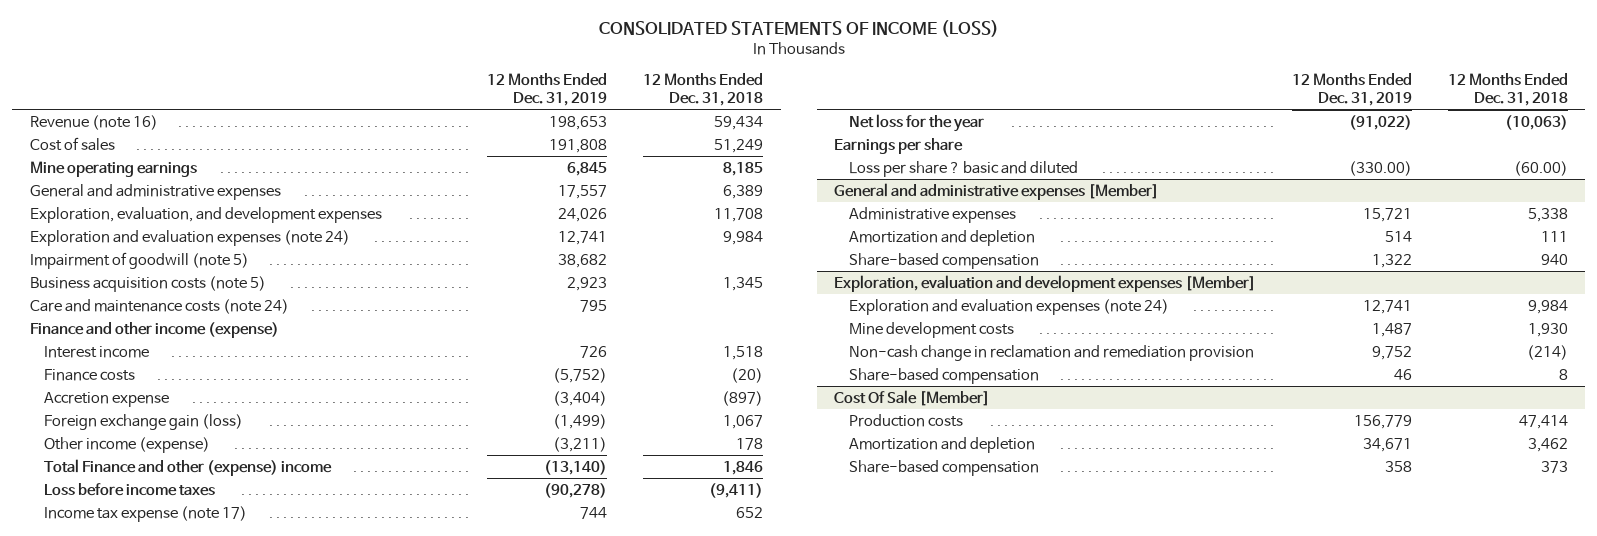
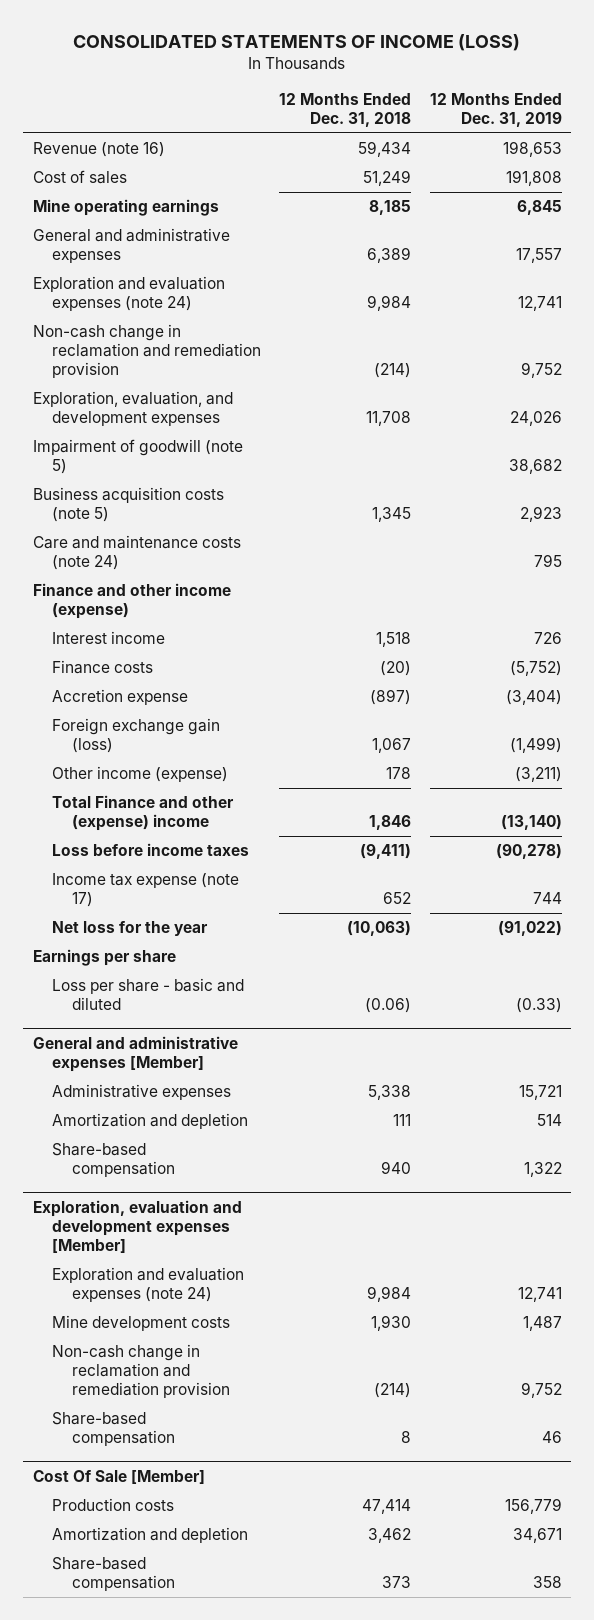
none -> [32,324,262,379] Non-cash change in reclamation and remediation provision
[29,206,382,223] Exploration, evaluation, and development expenses -> [32,391,233,427] Exploration, evaluation, and development expenses
[848,160,1078,177] Loss per share ? basic and diluted -> [52,978,245,1011] Loss per share - basic and diluted
[1349,160,1413,176] (330.00) -> [515,998,562,1014] (0.33)
[1513,160,1568,176] (60.00) -> [365,998,412,1014] (0.06)

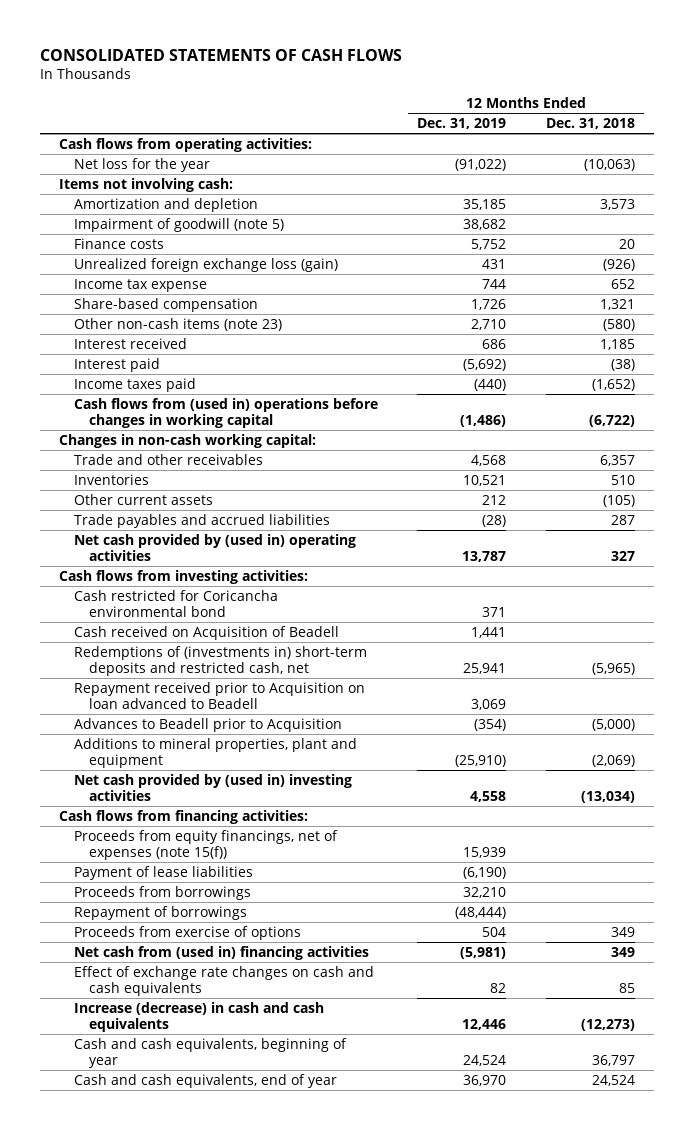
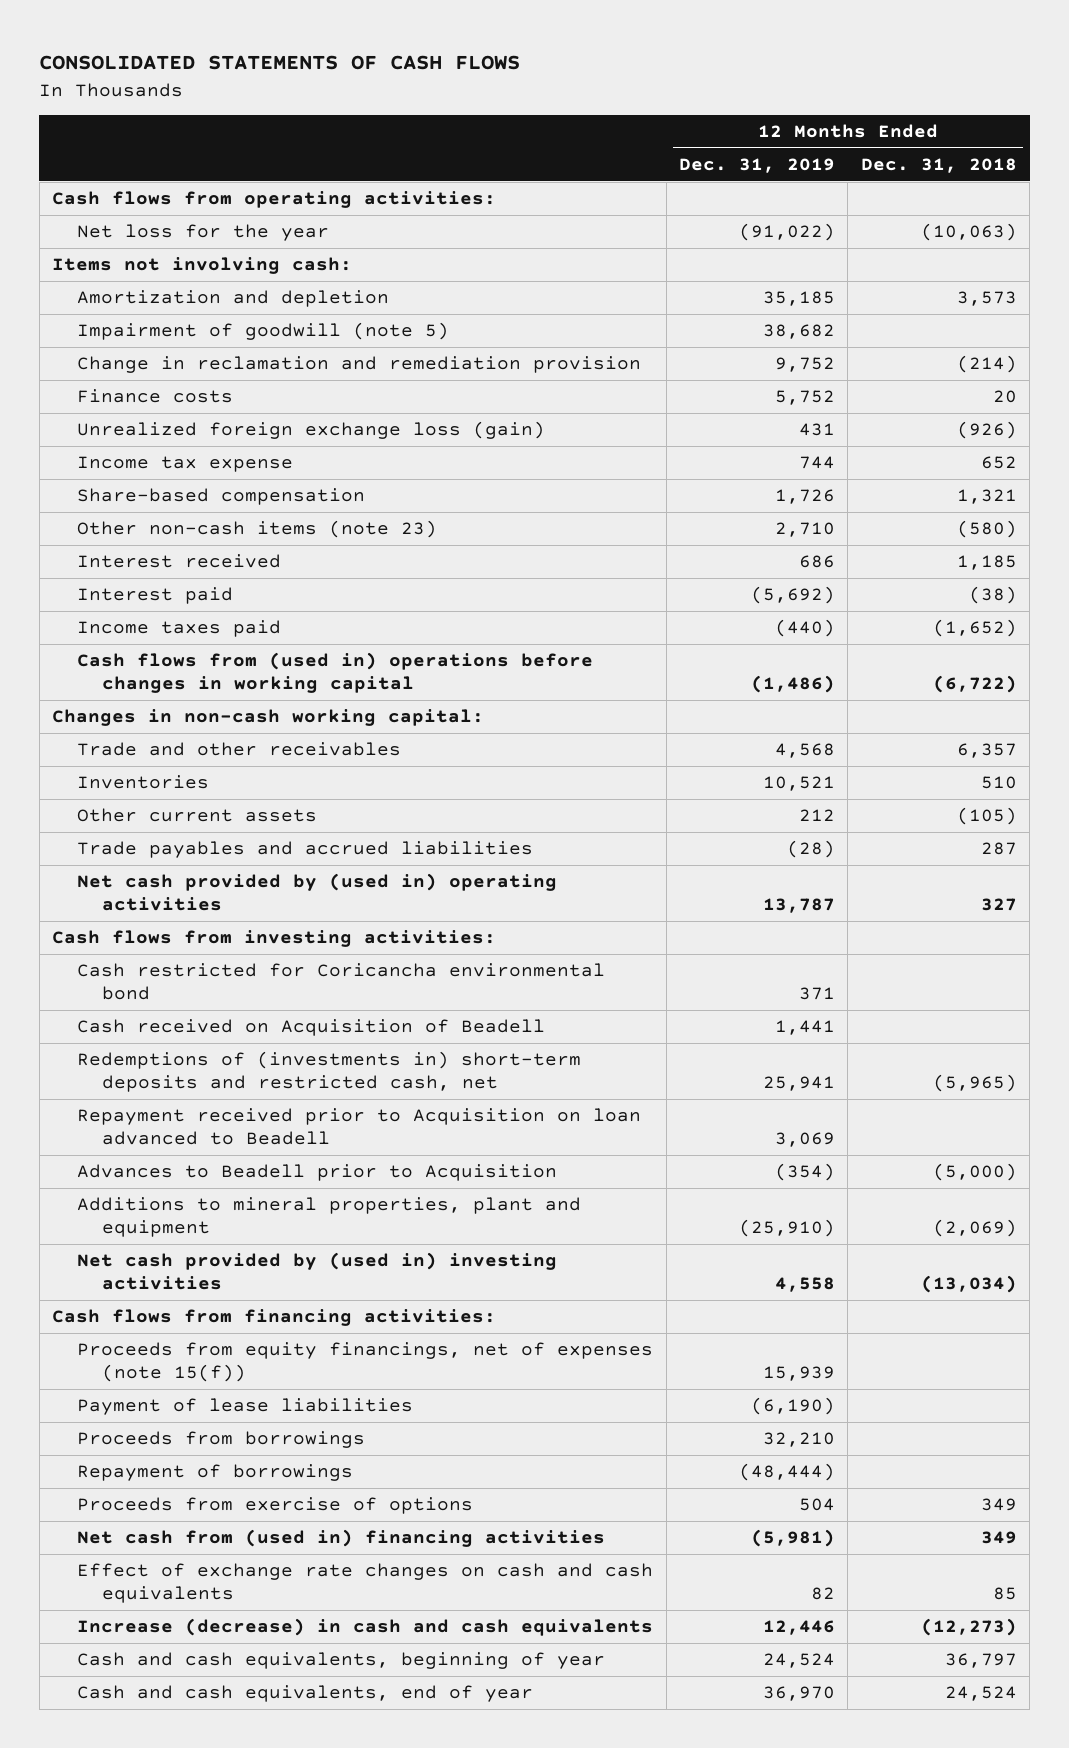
none -> [77,356,642,374] Change in reclamation and remediation provision

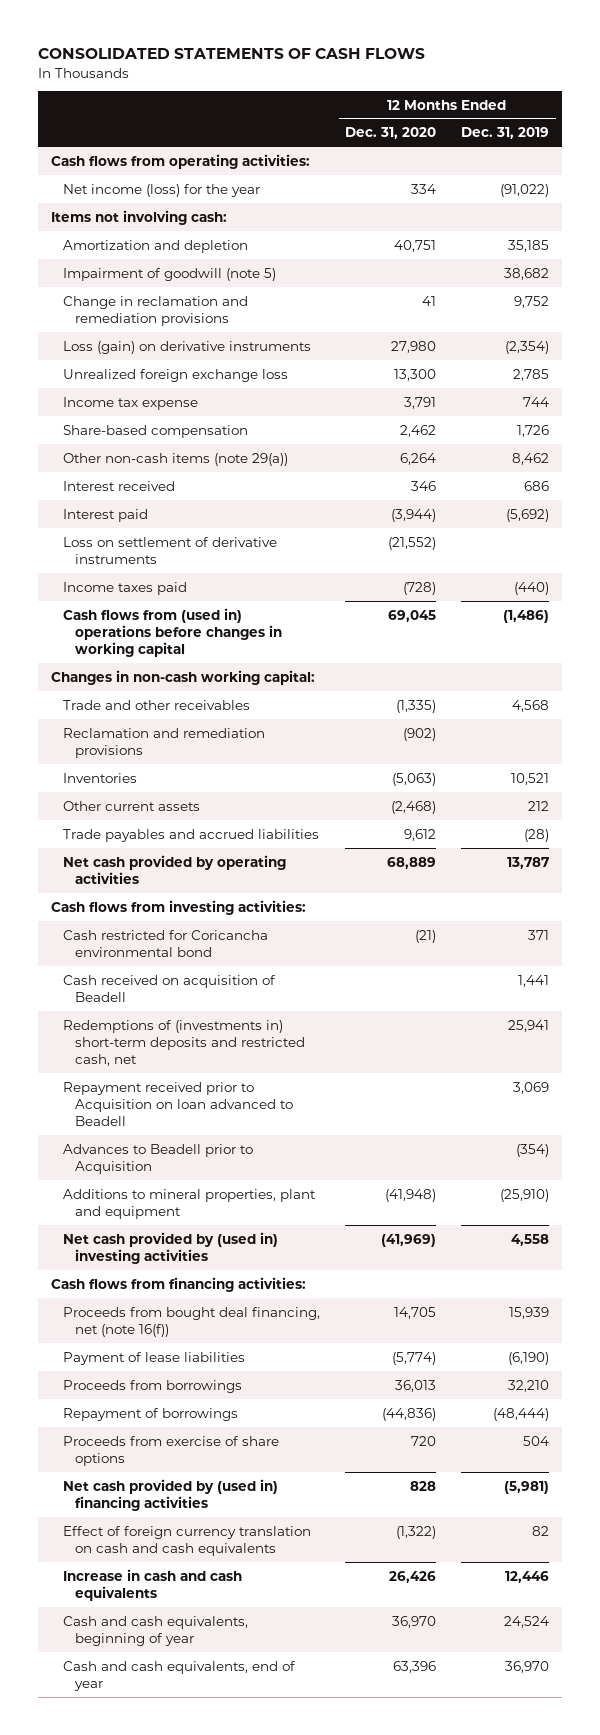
[860,157,1017,173] Dec. 31, 2018 -> none
none -> [345,127,437,140] Dec. 31, 2020
[77,224,330,242] Net loss for the year -> [62,183,260,197] Net income (loss) for the year
[77,389,234,404] Finance costs -> none
[77,356,642,374] Change in reclamation and remediation provision -> [62,295,248,326] Change in reclamation and remediation provisions
none -> [62,340,311,354] Loss (gain) on derivative instruments
[77,421,546,440] Unrealized foreign exchange loss (gain) -> [62,368,288,382] Unrealized foreign exchange loss
[799,423,836,437] 431 -> [513,368,550,381] 2,785
[77,520,438,539] Other non-cash items (note 23) -> [62,452,288,466] Other non-cash items (note 29(a))
[775,522,836,538] 2,710 -> [512,452,550,465] 8,462
none -> [62,536,277,564] Loss on settlement of derivative instruments
none -> [62,727,265,758] Reclamation and remediation provisions
[77,873,558,912] Net cash provided by (used in) operating activities -> [62,854,286,884] Net cash provided by operating activities
[77,1019,546,1037] Cash received on Acquisition of Beadell -> [62,974,276,1002] Cash received on acquisition of Beadell
[77,1342,654,1383] Proceeds from equity financings, net of expenses (note 15(f)) -> [62,1306,320,1337] Proceeds from bought deal financing, net (note 16(f))
[77,1497,474,1515] Proceeds from exercise of options -> [62,1435,279,1466] Proceeds from exercise of share options
[77,1529,606,1548] Net cash from (used in) financing activities -> [62,1478,278,1511] Net cash provided by (used in) financing activities
[77,1563,654,1604] Effect of exchange rate changes on cash and cash equivalents -> [62,1525,311,1556] Effect of foreign currency translation on cash and cash equivalents
[77,1618,654,1637] Increase (decrease) in cash and cash equivalents -> [62,1568,242,1601] Increase in cash and cash equivalents

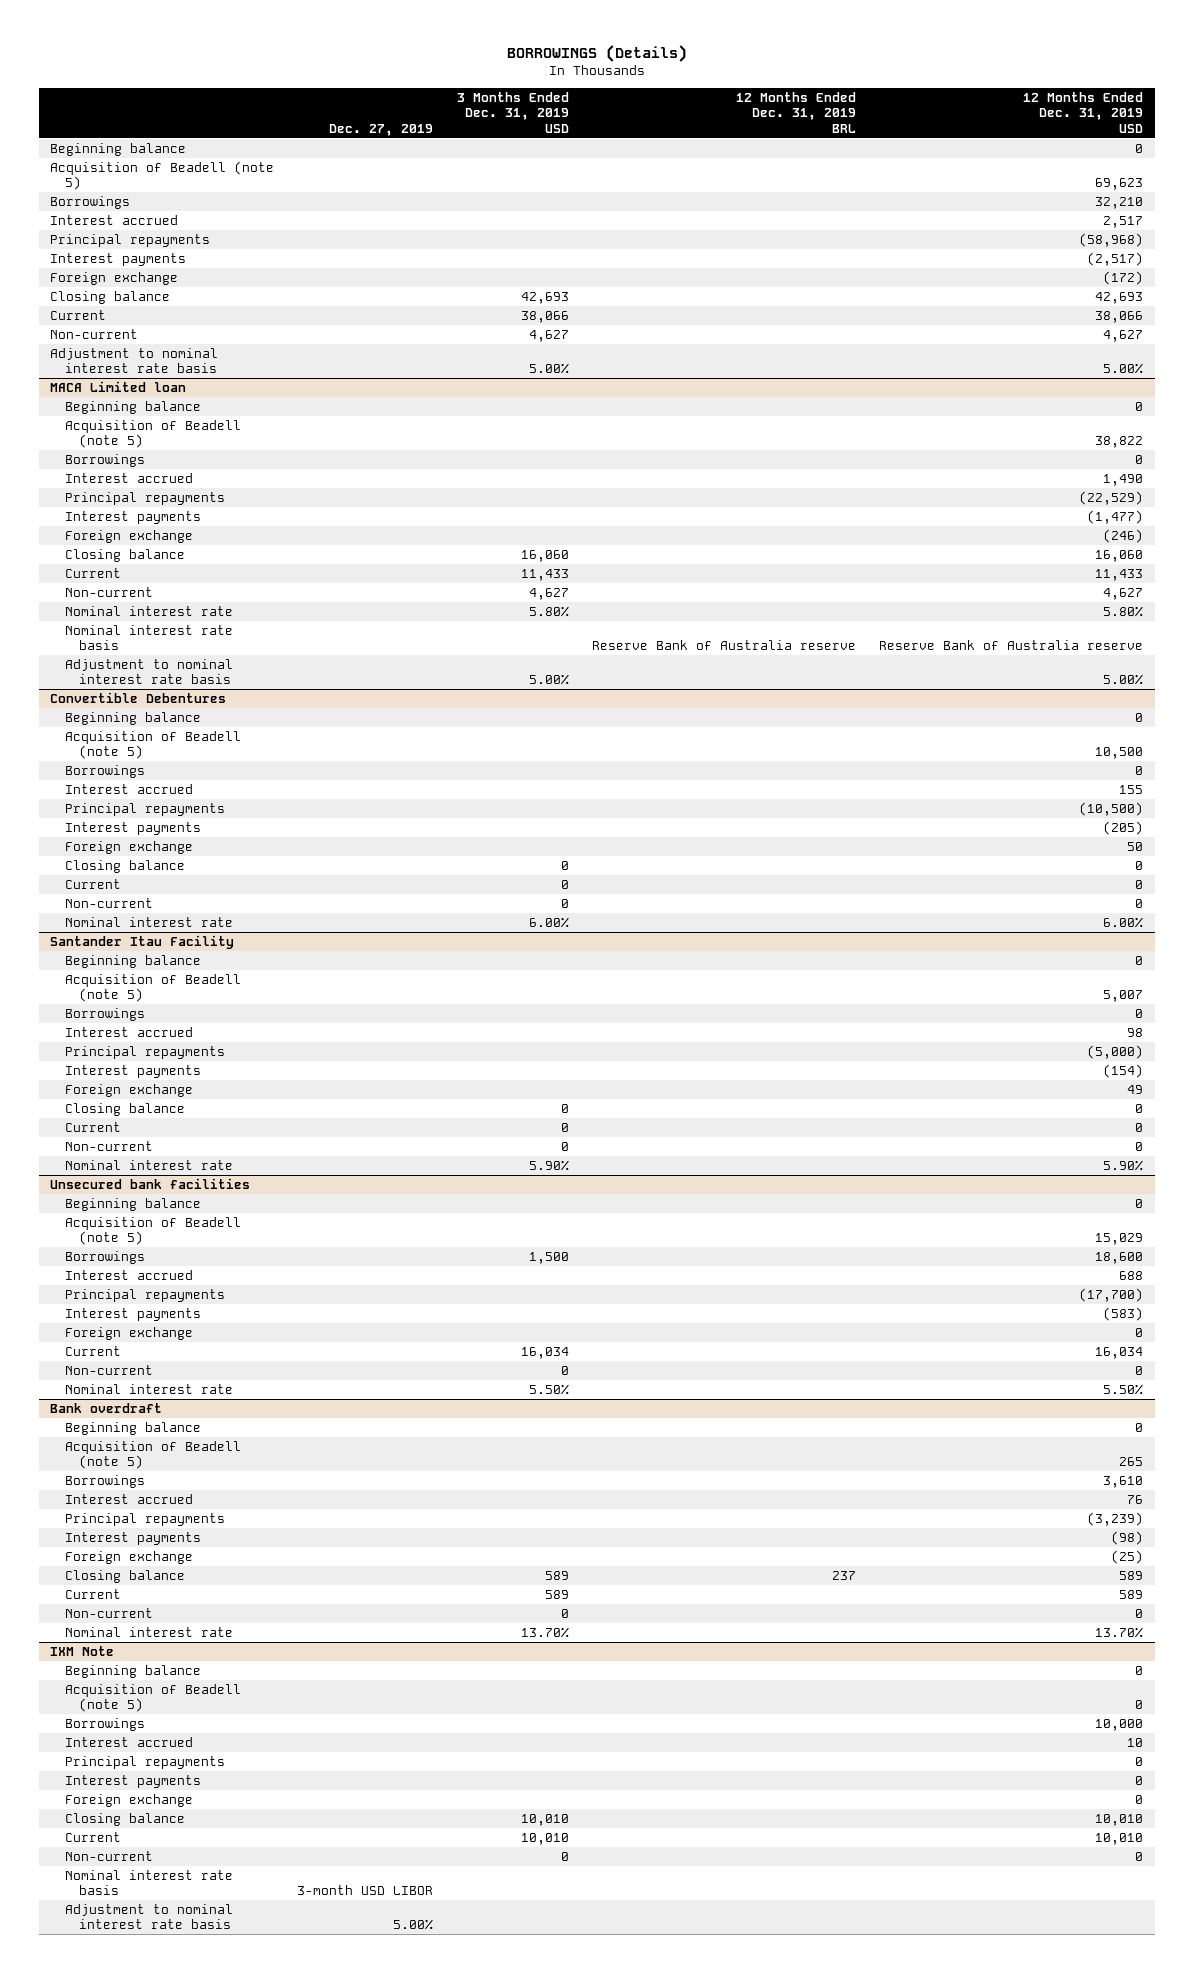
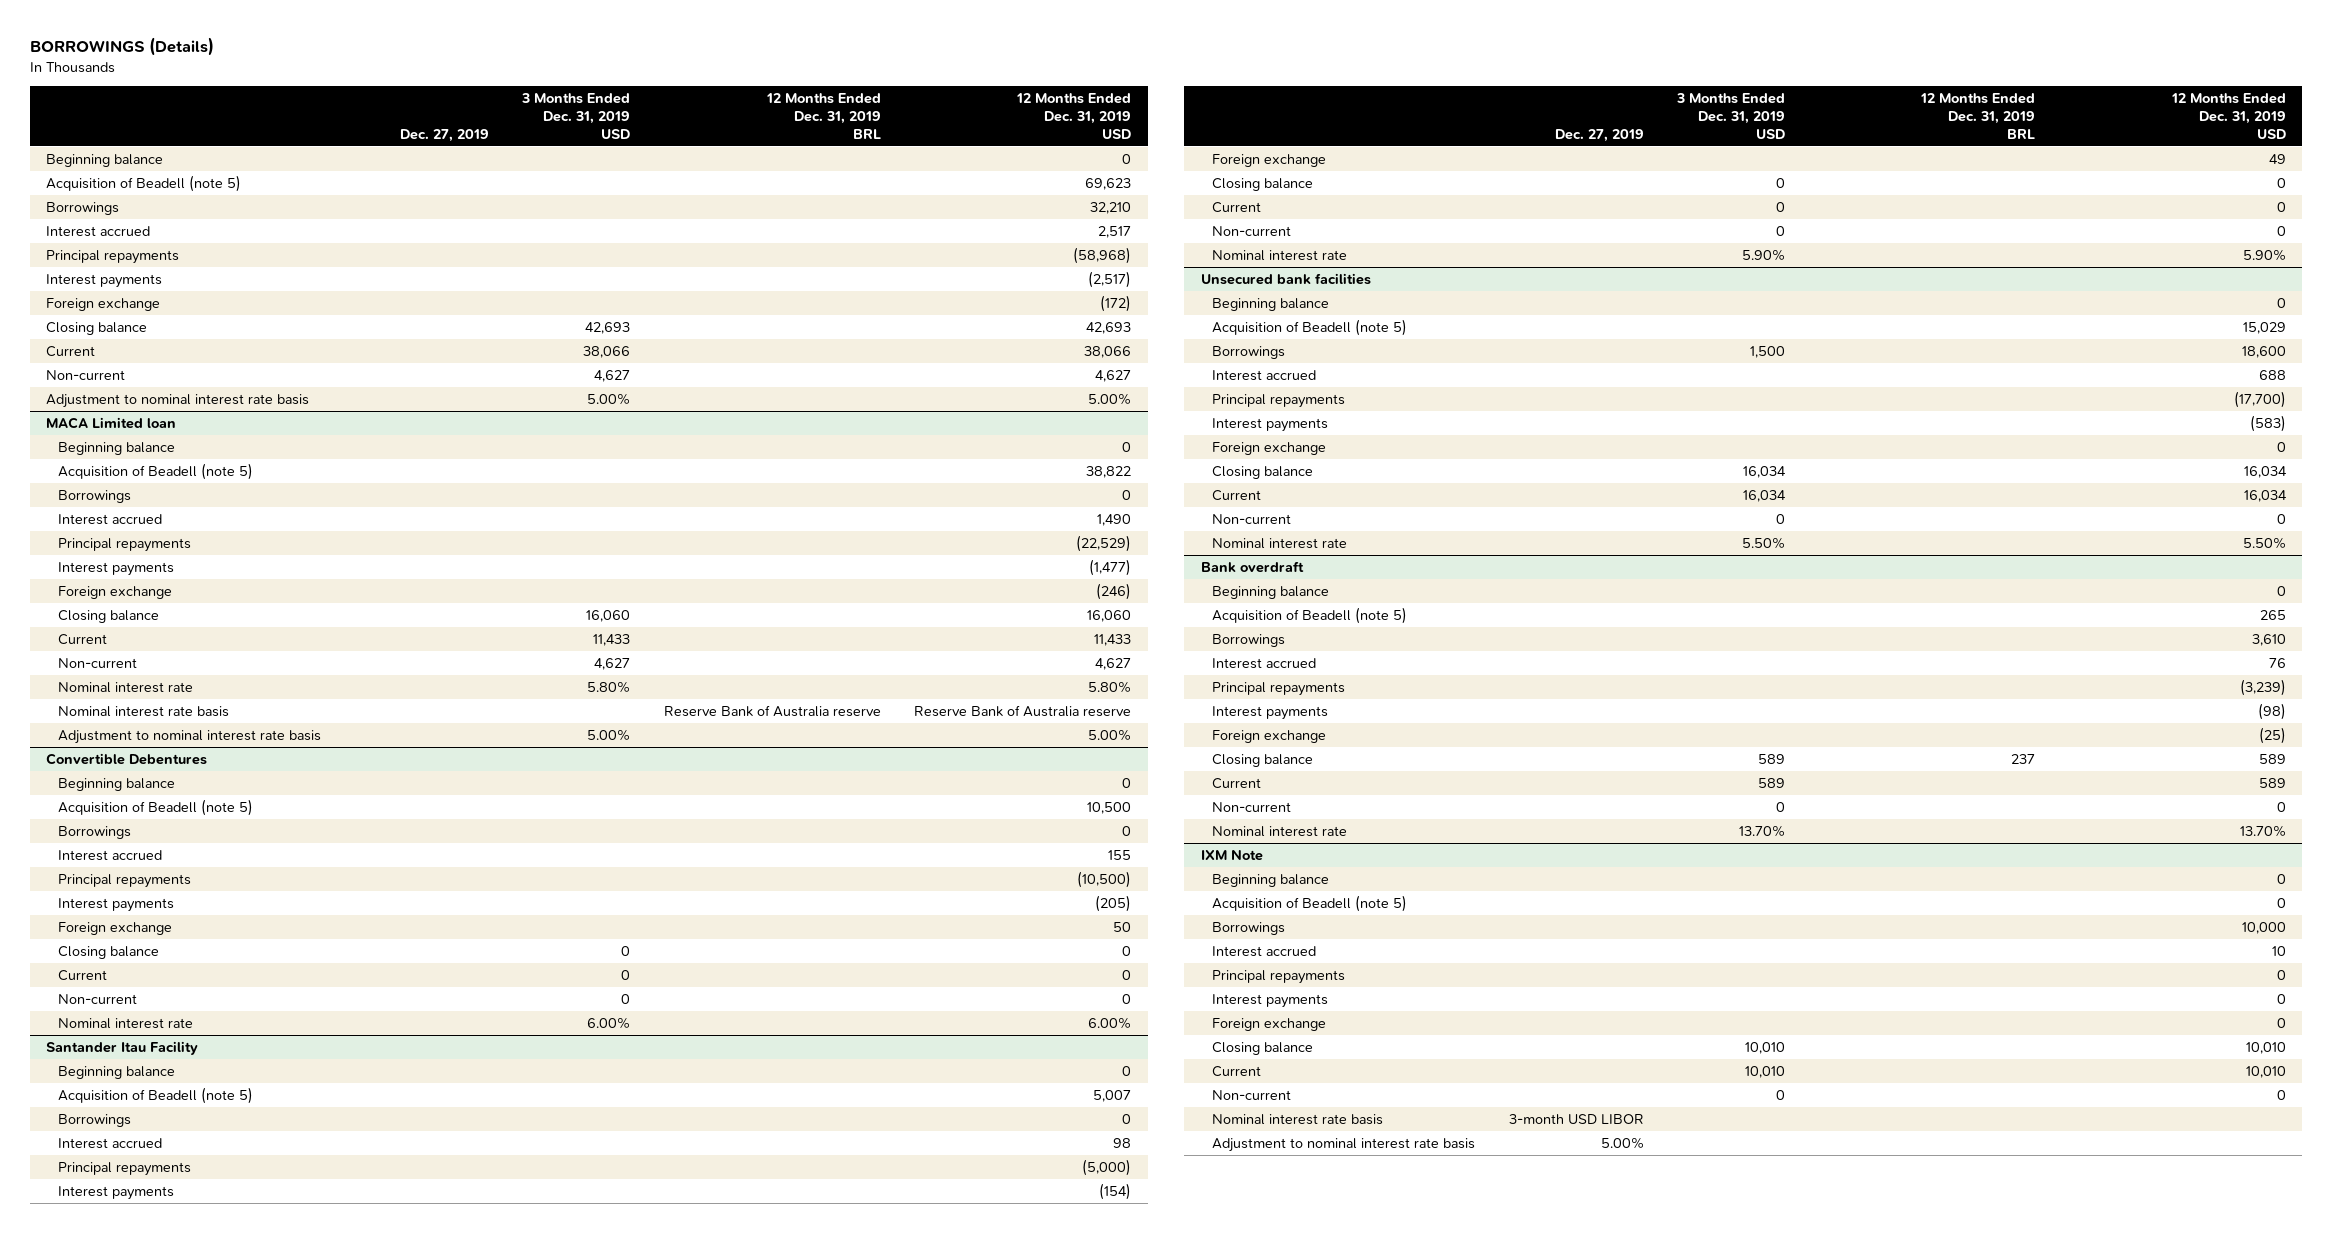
none -> [1212,466,1314,480] Closing balance

